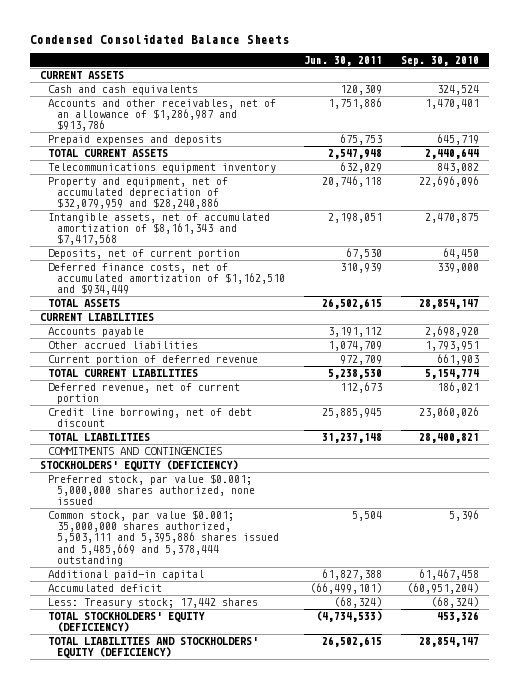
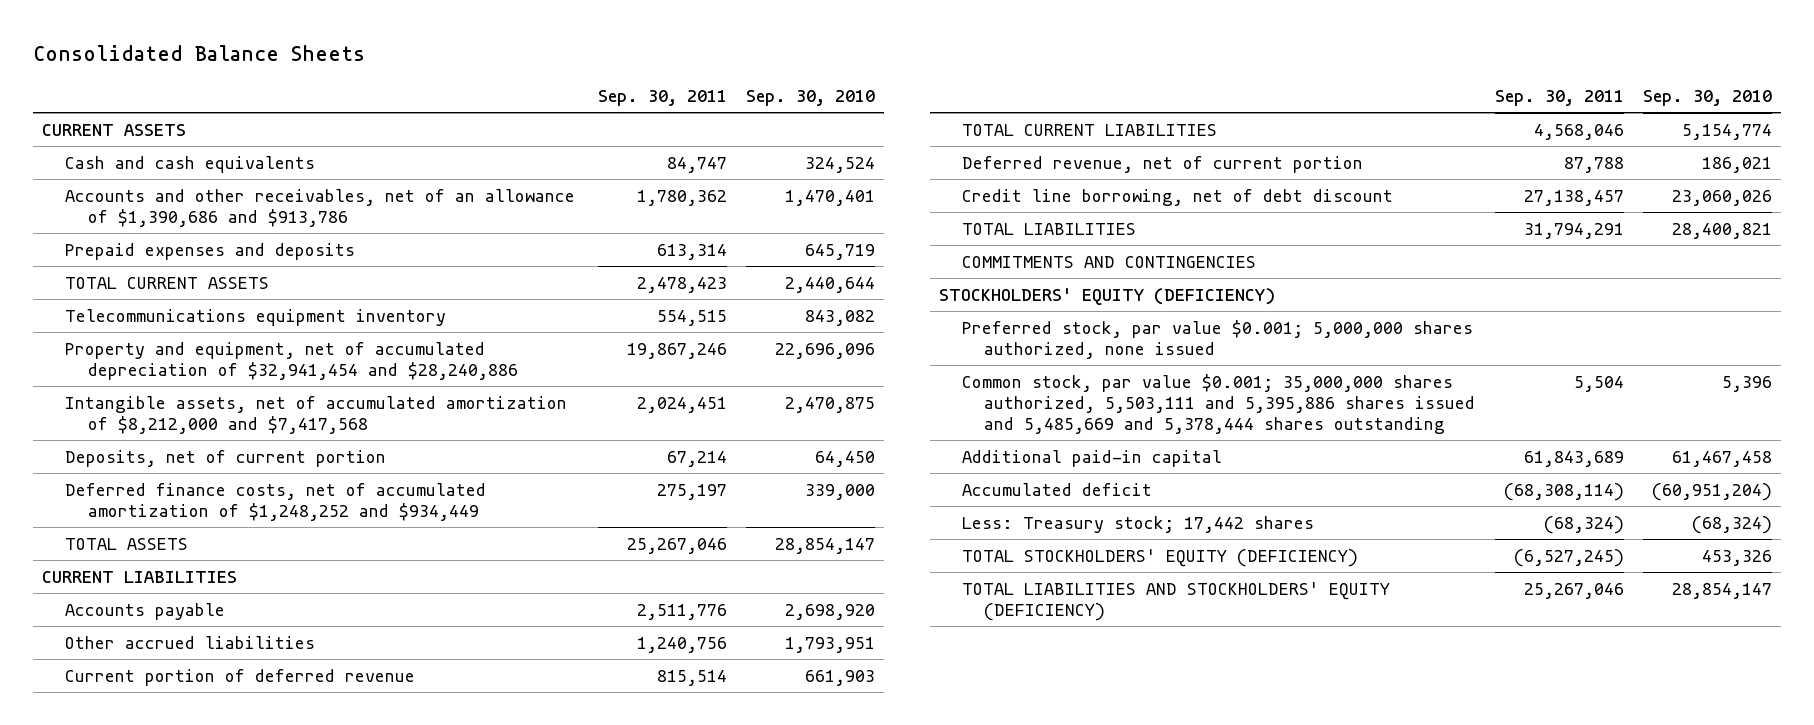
[30,34,290,45] Condensed Consolidated Balance Sheets -> [32,44,365,61] Consolidated Balance Sheets
[304,55,383,66] Jun. 30, 2011 -> none
none -> [597,89,727,106] Sep. 30, 2011
[48,99,277,132] Accounts and other receivables, net of an allowance of $1,286,987 and $913,786 -> [64,188,575,227] Accounts and other receivables, net of an allowance of $1,390,686 and $913,786
[48,177,229,210] Property and equipment, net of accumulated depreciation of $32,079,959 and $28,240,886 -> [64,341,518,380] Property and equipment, net of accumulated depreciation of $32,941,454 and $28,240,886
[48,213,271,246] Intangible assets, net of accumulated amortization of $8,161,343 and $7,417,568 -> [64,395,567,434] Intangible assets, net of accumulated amortization of $8,212,000 and $7,417,568
[48,263,286,296] Deferred finance costs, net of accumulated amortization of $1,162,510 and $934,449 -> [64,482,486,521] Deferred finance costs, net of accumulated amortization of $1,248,252 and $934,449
[48,510,280,566] Common stock, par value $0.001; 35,000,000 shares authorized, 5,503,111 and 5,395,886 shares issued and 5,485,669 and 5,378,444 outstanding -> [961,373,1476,434] Common stock, par value $0.001; 35,000,000 shares authorized, 5,503,111 and 5,395,886 shares issued and 5,485,669 and 5,378,444 shares outstanding

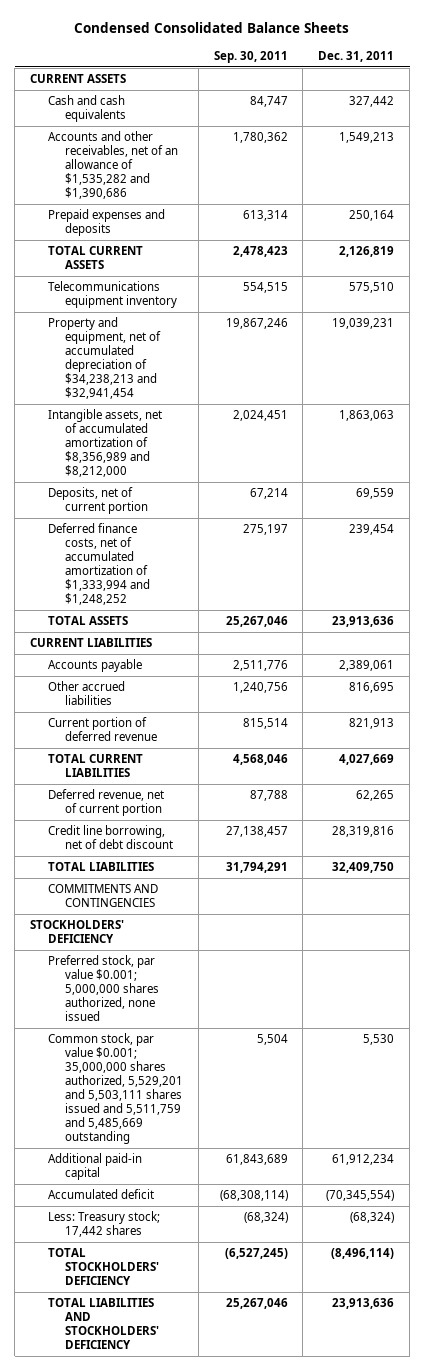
[32,44,365,61] Consolidated Balance Sheets -> [74,21,350,33] Condensed Consolidated Balance Sheets
[745,89,875,106] Sep. 30, 2010 -> none
none -> [318,50,395,62] Dec. 31, 2011
[64,188,575,227] Accounts and other receivables, net of an allowance of $1,390,686 and $913,786 -> [47,131,179,199] Accounts and other receivables, net of an allowance of $1,535,282 and $1,390,686
[64,341,518,380] Property and equipment, net of accumulated depreciation of $32,941,454 and $28,240,886 -> [47,317,162,399] Property and equipment, net of accumulated depreciation of $34,238,213 and $32,941,454
[64,395,567,434] Intangible assets, net of accumulated amortization of $8,212,000 and $7,417,568 -> [47,409,162,477] Intangible assets, net of accumulated amortization of $8,356,989 and $8,212,000
[64,482,486,521] Deferred finance costs, net of accumulated amortization of $1,248,252 and $934,449 -> [47,523,151,605] Deferred finance costs, net of accumulated amortization of $1,333,994 and $1,248,252
[939,287,1276,305] STOCKHOLDERS' EQUITY (DEFICIENCY) -> [30,920,125,944] STOCKHOLDERS' DEFICIENCY
[961,373,1476,434] Common stock, par value $0.001; 35,000,000 shares authorized, 5,503,111 and 5,395,886 shares issued and 5,485,669 and 5,378,444 shares outstanding -> [47,1033,184,1144] Common stock, par value $0.001; 35,000,000 shares authorized, 5,529,201 and 5,503,111 shares issued and 5,511,759 and 5,485,669 outstanding
[961,548,1358,567] TOTAL STOCKHOLDERS' EQUITY (DEFICIENCY) -> [47,1248,160,1286] TOTAL STOCKHOLDERS' DEFICIENCY
[961,581,1390,621] TOTAL LIABILITIES AND STOCKHOLDERS' EQUITY (DEFICIENCY) -> [47,1298,160,1350] TOTAL LIABILITIES AND STOCKHOLDERS' DEFICIENCY

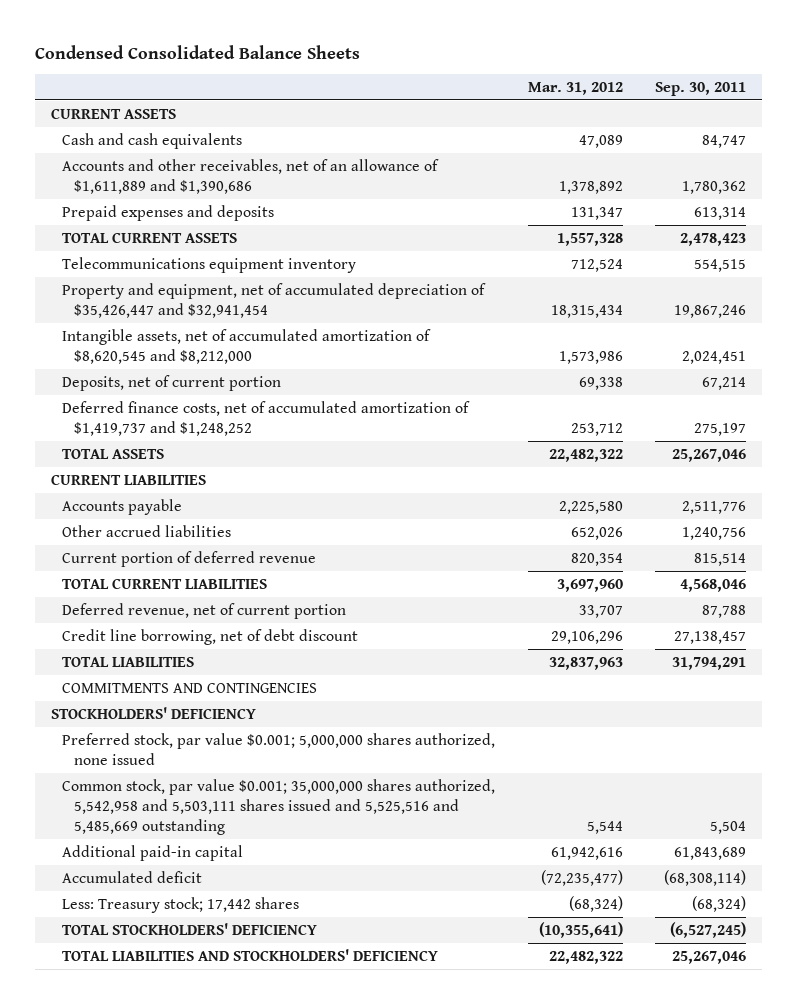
[318,50,395,62] Dec. 31, 2011 -> none
none -> [527,81,623,95] Mar. 31, 2012
[47,131,179,199] Accounts and other receivables, net of an allowance of $1,535,282 and $1,390,686 -> [62,158,440,194] Accounts and other receivables, net of an allowance of $1,611,889 and $1,390,686
[47,317,162,399] Property and equipment, net of accumulated depreciation of $34,238,213 and $32,941,454 -> [62,282,487,318] Property and equipment, net of accumulated depreciation of $35,426,447 and $32,941,454
[47,409,162,477] Intangible assets, net of accumulated amortization of $8,356,989 and $8,212,000 -> [62,328,432,364] Intangible assets, net of accumulated amortization of $8,620,545 and $8,212,000
[47,523,151,605] Deferred finance costs, net of accumulated amortization of $1,333,994 and $1,248,252 -> [62,400,471,436] Deferred finance costs, net of accumulated amortization of $1,419,737 and $1,248,252
[47,1033,184,1144] Common stock, par value $0.001; 35,000,000 shares authorized, 5,529,201 and 5,503,111 shares issued and 5,511,759 and 5,485,669 outstanding -> [62,778,496,835] Common stock, par value $0.001; 35,000,000 shares authorized, 5,542,958 and 5,503,111 shares issued and 5,525,516 and 5,485,669 outstanding

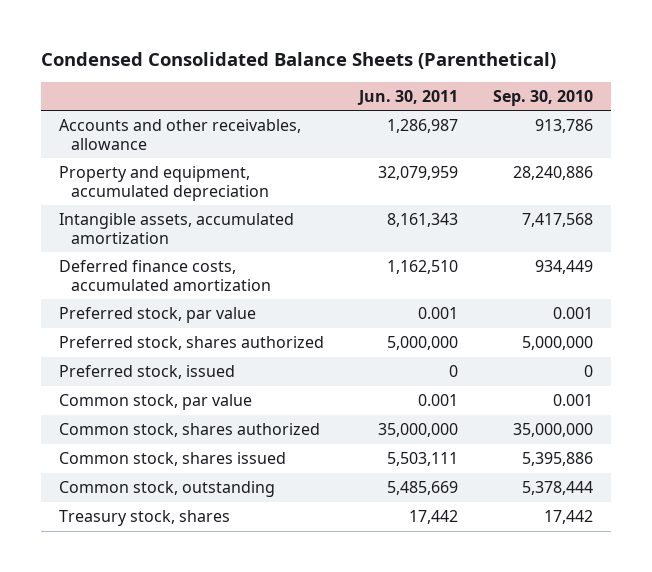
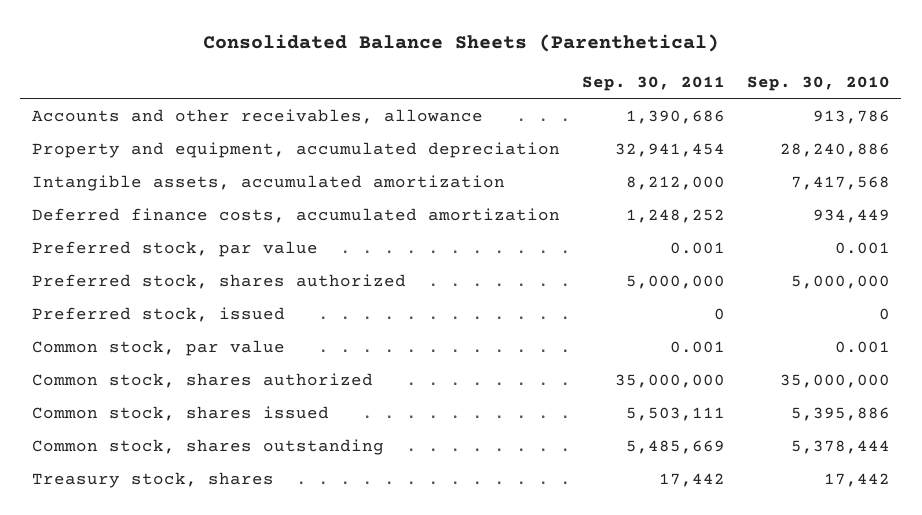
[40,51,556,69] Condensed Consolidated Balance Sheets (Parenthetical) -> [202,33,719,52] Consolidated Balance Sheets (Parenthetical)
[356,89,458,105] Jun. 30, 2011 -> none
none -> [581,75,725,91] Sep. 30, 2011
[58,481,275,498] Common stock, outstanding -> [31,438,384,455] Common stock, shares outstanding

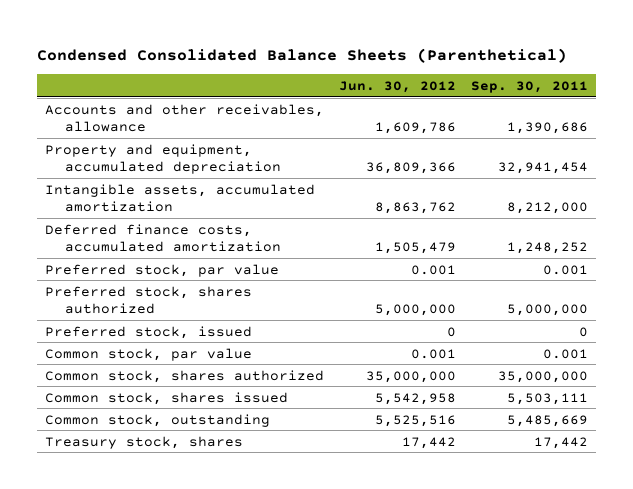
[202,33,719,52] Consolidated Balance Sheets (Parenthetical) -> [37,47,568,63] Condensed Consolidated Balance Sheets (Parenthetical)
[747,75,891,91] Sep. 30, 2010 -> none
none -> [338,80,456,93] Jun. 30, 2012
[31,438,384,455] Common stock, shares outstanding -> [44,413,270,427] Common stock, outstanding

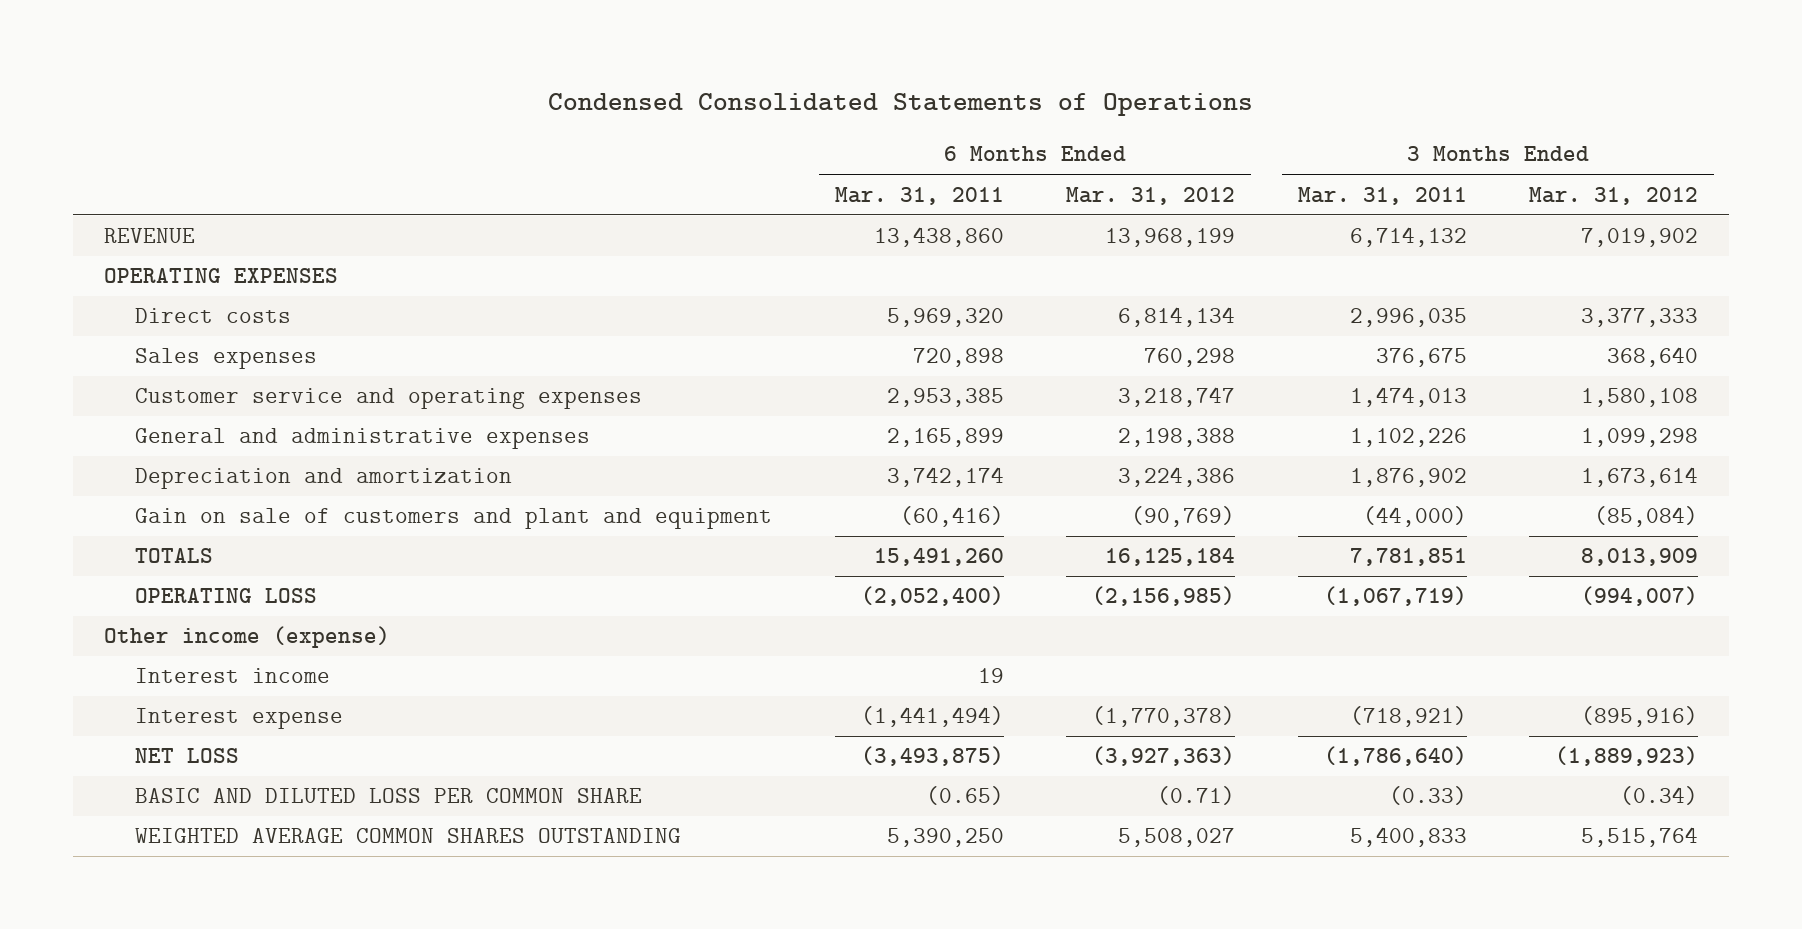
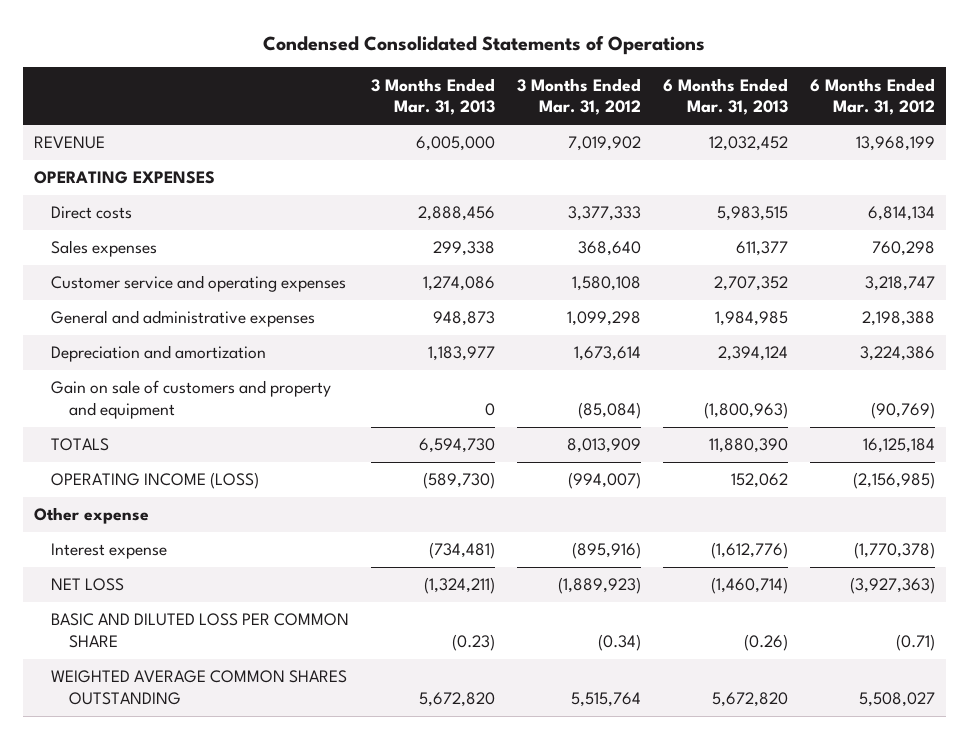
[834,186,1004,205] Mar. 31, 2011 -> none
[1297,186,1467,205] Mar. 31, 2011 -> none
none -> [371,77,496,116] 3 Months Ended Mar. 31, 2013
none -> [663,77,789,116] 6 Months Ended Mar. 31, 2013
[135,508,773,530] Gain on sale of customers and plant and equipment -> [51,380,332,420] Gain on sale of customers and property and equipment
[135,668,331,684] Interest income -> none
[135,588,318,604] OPERATING LOSS -> [51,472,260,490] OPERATING INCOME (LOSS)
[104,626,391,649] Other income (expense) -> [33,507,149,525] Other expense

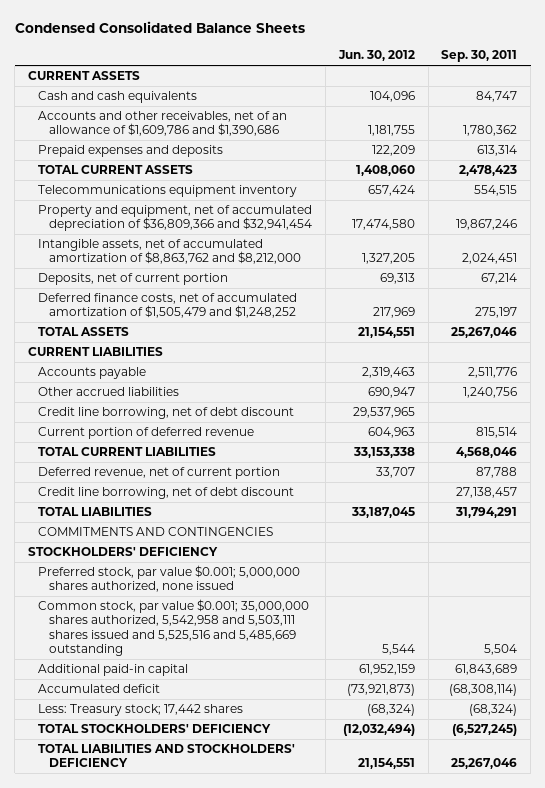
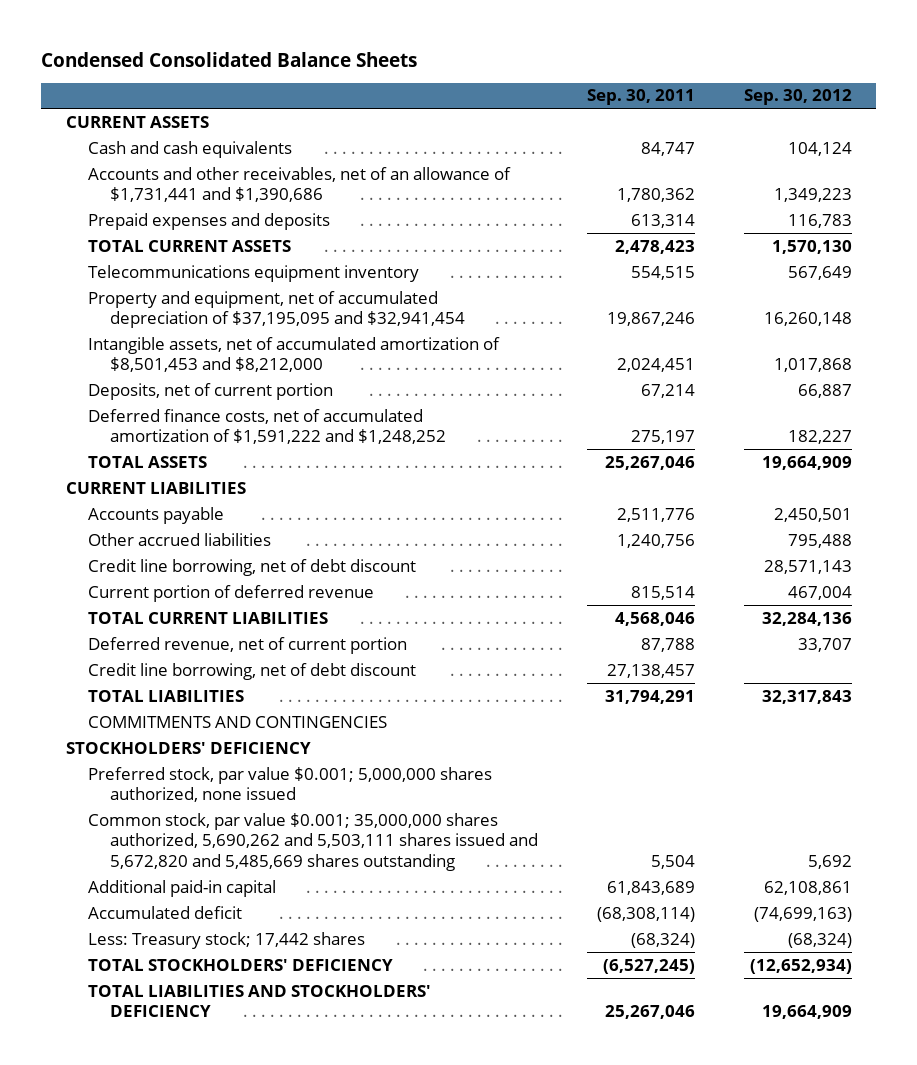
[337,50,415,62] Jun. 30, 2012 -> none
none -> [743,89,852,106] Sep. 30, 2012
[38,111,288,137] Accounts and other receivables, net of an allowance of $1,609,786 and $1,390,686 -> [88,166,512,203] Accounts and other receivables, net of an allowance of $1,731,441 and $1,390,686
[38,205,313,232] Property and equipment, net of accumulated depreciation of $36,809,366 and $32,941,454 -> [88,290,466,329] Property and equipment, net of accumulated depreciation of $37,195,095 and $32,941,454
[38,239,302,265] Intangible assets, net of accumulated amortization of $8,863,762 and $8,212,000 -> [88,336,501,373] Intangible assets, net of accumulated amortization of $8,501,453 and $8,212,000
[38,293,298,319] Deferred finance costs, net of accumulated amortization of $1,505,479 and $1,248,252 -> [88,408,447,445] Deferred finance costs, net of accumulated amortization of $1,591,222 and $1,248,252
[38,599,310,656] Common stock, par value $0.001; 35,000,000 shares authorized, 5,542,958 and 5,503,111 shares issued and 5,525,516 and 5,485,669 outstanding -> [88,812,539,872] Common stock, par value $0.001; 35,000,000 shares authorized, 5,690,262 and 5,503,111 shares issued and 5,672,820 and 5,485,669 shares outstanding

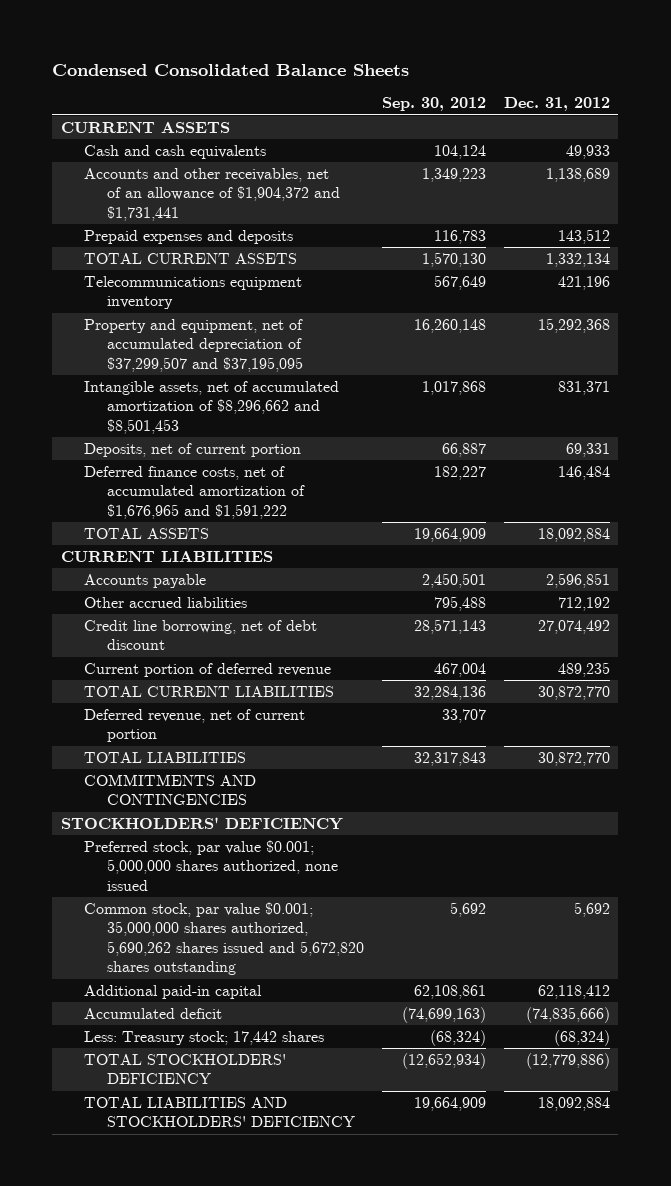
[587,89,696,106] Sep. 30, 2011 -> none
none -> [503,97,610,112] Dec. 31, 2012
[88,166,512,203] Accounts and other receivables, net of an allowance of $1,731,441 and $1,390,686 -> [84,167,341,221] Accounts and other receivables, net of an allowance of $1,904,372 and $1,731,441
[88,290,466,329] Property and equipment, net of accumulated depreciation of $37,195,095 and $32,941,454 -> [84,318,304,372] Property and equipment, net of accumulated depreciation of $37,299,507 and $37,195,095
[88,336,501,373] Intangible assets, net of accumulated amortization of $8,501,453 and $8,212,000 -> [84,380,340,434] Intangible assets, net of accumulated amortization of $8,296,662 and $8,501,453
[88,408,447,445] Deferred finance costs, net of accumulated amortization of $1,591,222 and $1,248,252 -> [84,465,306,519] Deferred finance costs, net of accumulated amortization of $1,676,965 and $1,591,222
[88,662,417,680] Credit line borrowing, net of debt discount -> none
[88,812,539,872] Common stock, par value $0.001; 35,000,000 shares authorized, 5,690,262 and 5,503,111 shares issued and 5,672,820 and 5,485,669 shares outstanding -> [84,901,365,976] Common stock, par value $0.001; 35,000,000 shares authorized, 5,690,262 shares issued and 5,672,820 shares outstanding

